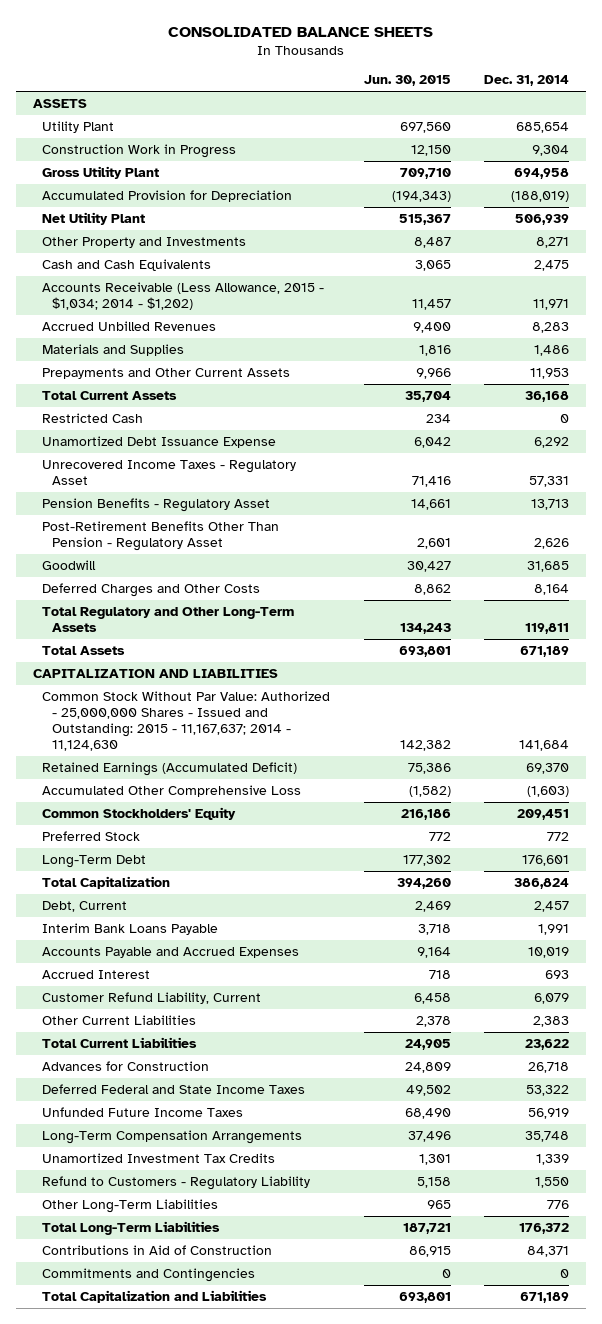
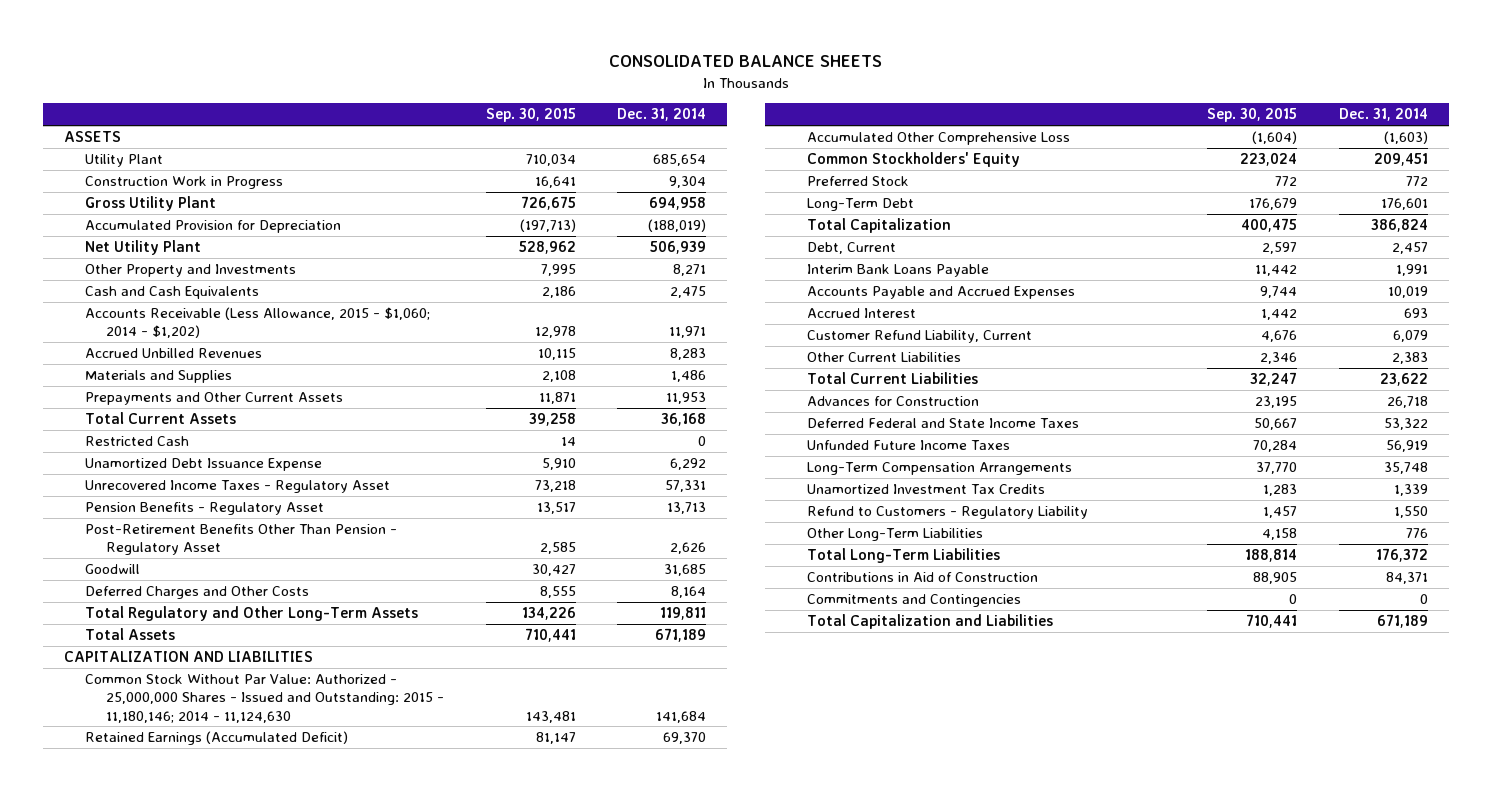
[363,75,451,87] Jun. 30, 2015 -> none
none -> [485,108,576,123] Sep. 30, 2015
[42,281,325,311] Accounts Receivable (Less Allowance, 2015 - $1,034; 2014 - $1,202) -> [85,307,431,339] Accounts Receivable (Less Allowance, 2015 - $1,060; 2014 - $1,202)
[42,690,331,752] Common Stock Without Par Value: Authorized - 25,000,000 Shares - Issued and Outstanding: 2015 - 11,167,637; 2014 - 11,124,630 -> [85,674,444,723] Common Stock Without Par Value: Authorized - 25,000,000 Shares - Issued and Outstanding: 2015 - 11,180,146; 2014 - 11,124,630

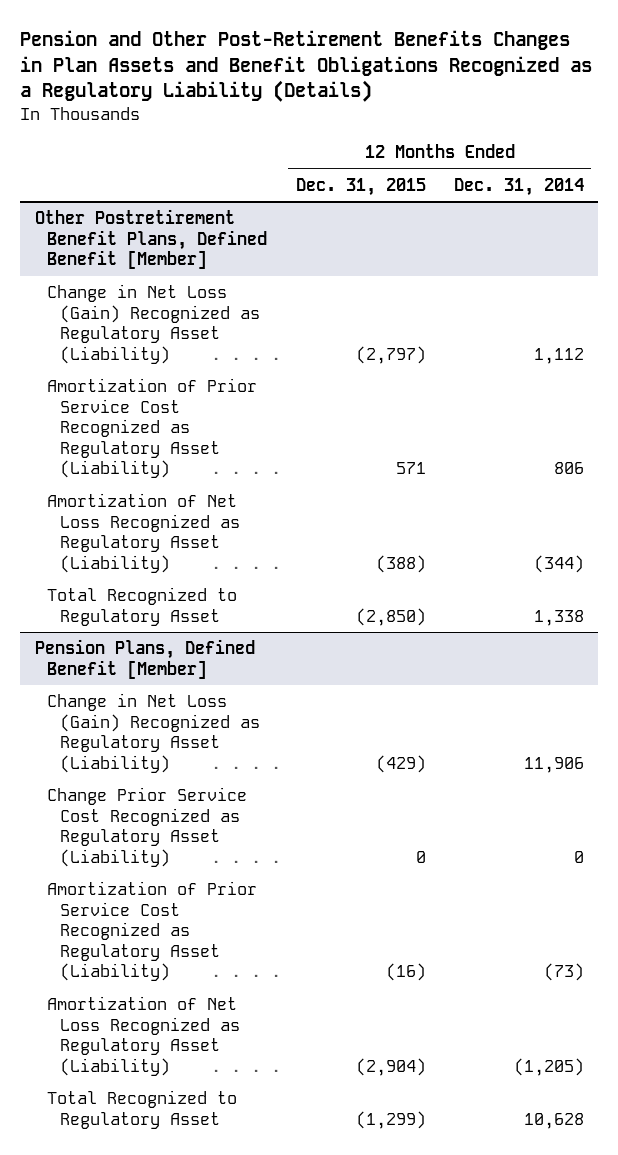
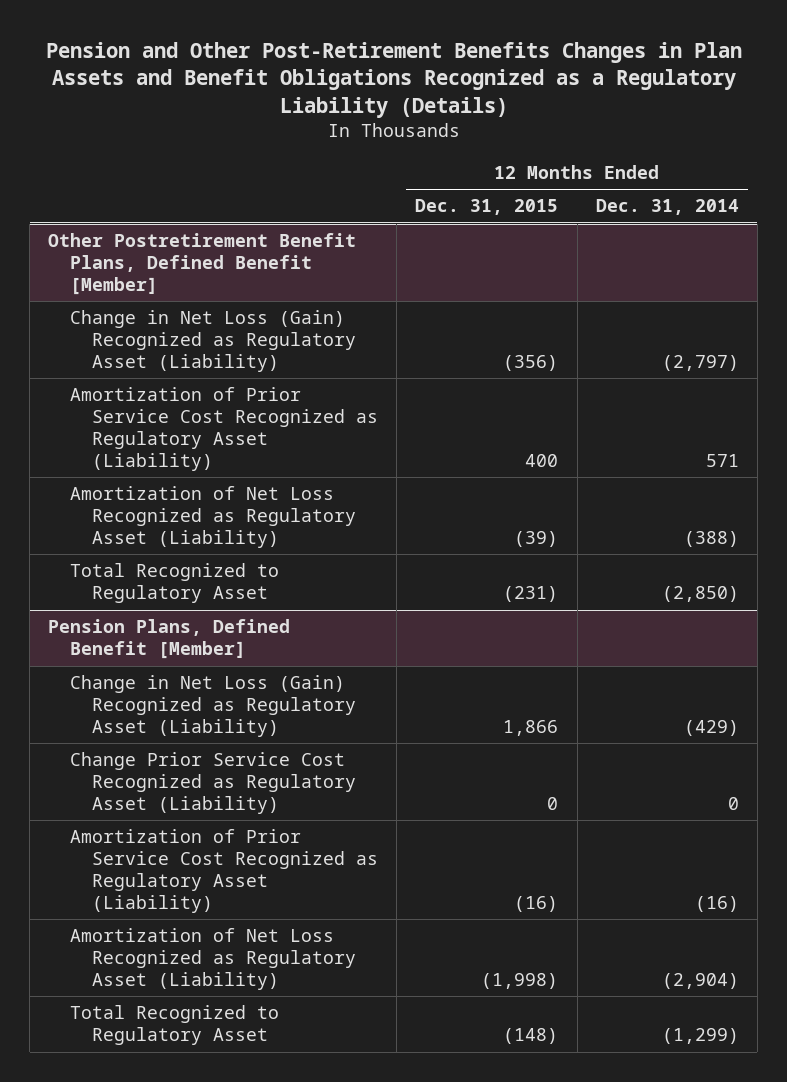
[355,345,426,364] (2,797) -> [503,354,559,371] (356)
[533,347,584,364] 1,112 -> [661,354,739,371] (2,797)
[395,462,426,475] 571 -> [525,453,559,467] 400
[553,462,584,475] 806 -> [705,453,739,467] 571
[375,554,426,573] (388) -> [514,530,559,547] (39)
[533,554,584,573] (344) -> [683,530,739,547] (388)
[355,607,426,626] (2,850) -> [503,586,559,603] (231)
[533,609,584,626] 1,338 -> [661,586,739,603] (2,850)
[375,754,426,773] (429) -> [503,719,559,736] 1,866
[523,756,584,773] 11,906 -> [683,719,739,736] (429)
[543,963,584,982] (73) -> [694,895,739,912] (16)
[355,1057,426,1076] (2,904) -> [481,972,559,989] (1,998)
[513,1057,584,1076] (1,205) -> [661,972,739,989] (2,904)
[355,1110,426,1129] (1,299) -> [503,1028,559,1045] (148)
[523,1112,584,1129] 10,628 -> [661,1028,739,1045] (1,299)

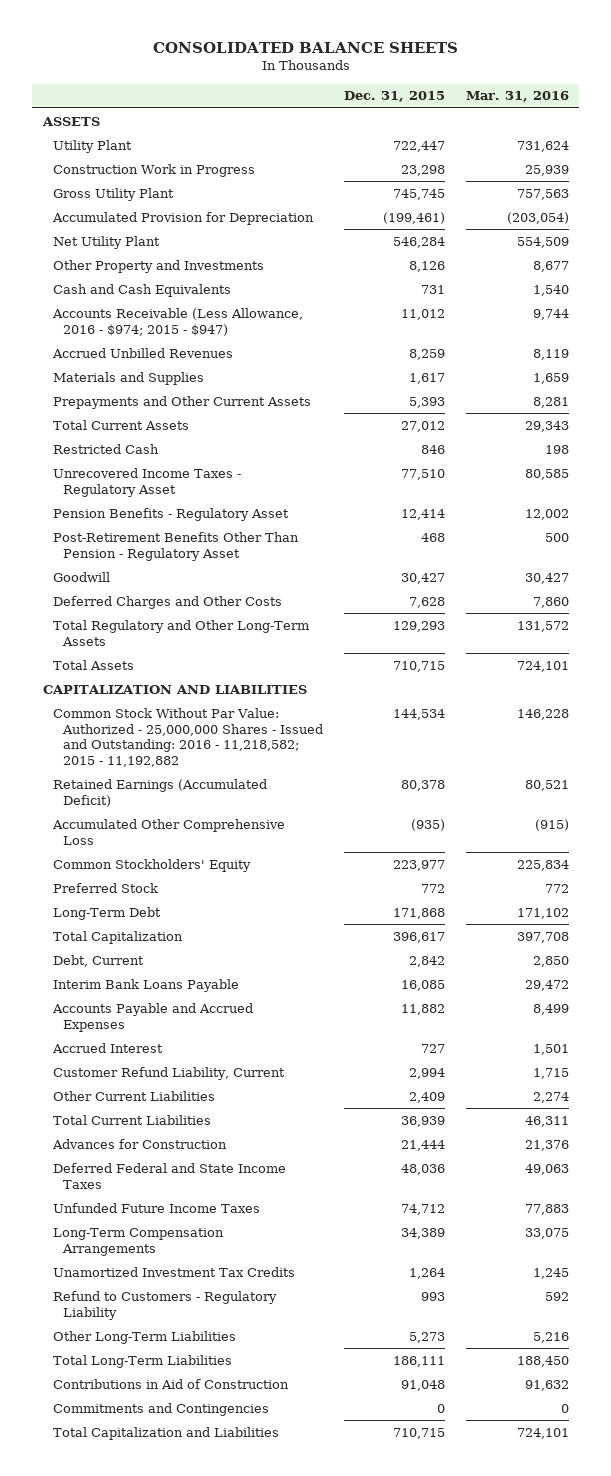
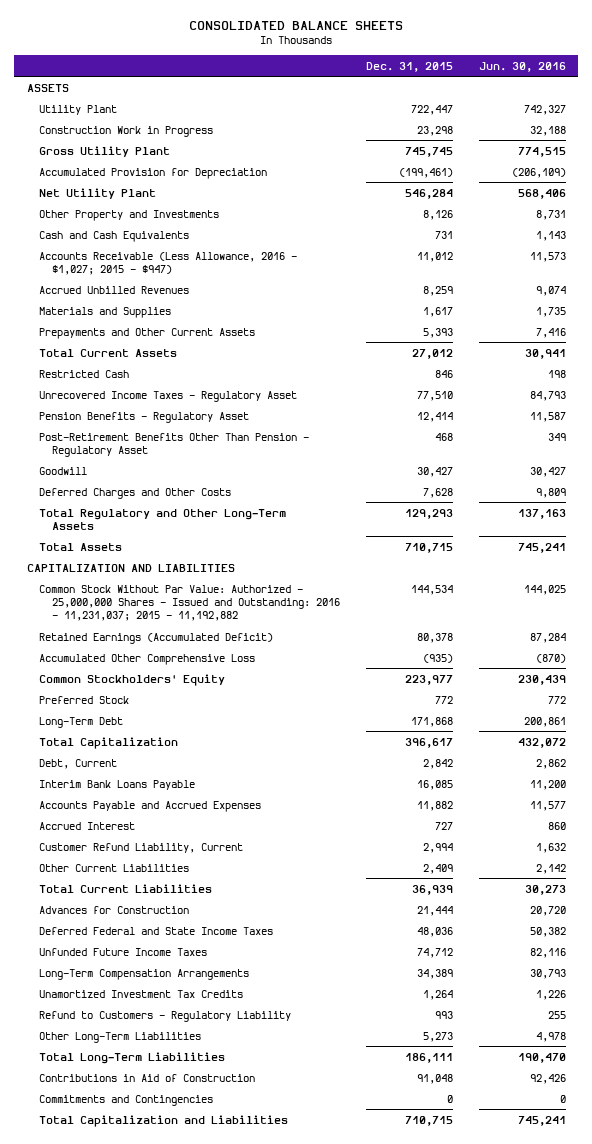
[465,91,569,103] Mar. 31, 2016 -> none
none -> [478,61,566,72] Jun. 30, 2016
[51,307,303,336] Accounts Receivable (Less Allowance, 2016 - $974; 2015 - $947) -> [39,251,298,275] Accounts Receivable (Less Allowance, 2016 - $1,027; 2015 - $947)
[52,707,324,767] Common Stock Without Par Value: Authorized - 25,000,000 Shares - Issued and Outstanding: 2016 - 11,218,582; 2015 - 11,192,882 -> [39,584,340,622] Common Stock Without Par Value: Authorized - 25,000,000 Shares - Issued and Outstanding: 2016 - 11,231,037; 2015 - 11,192,882

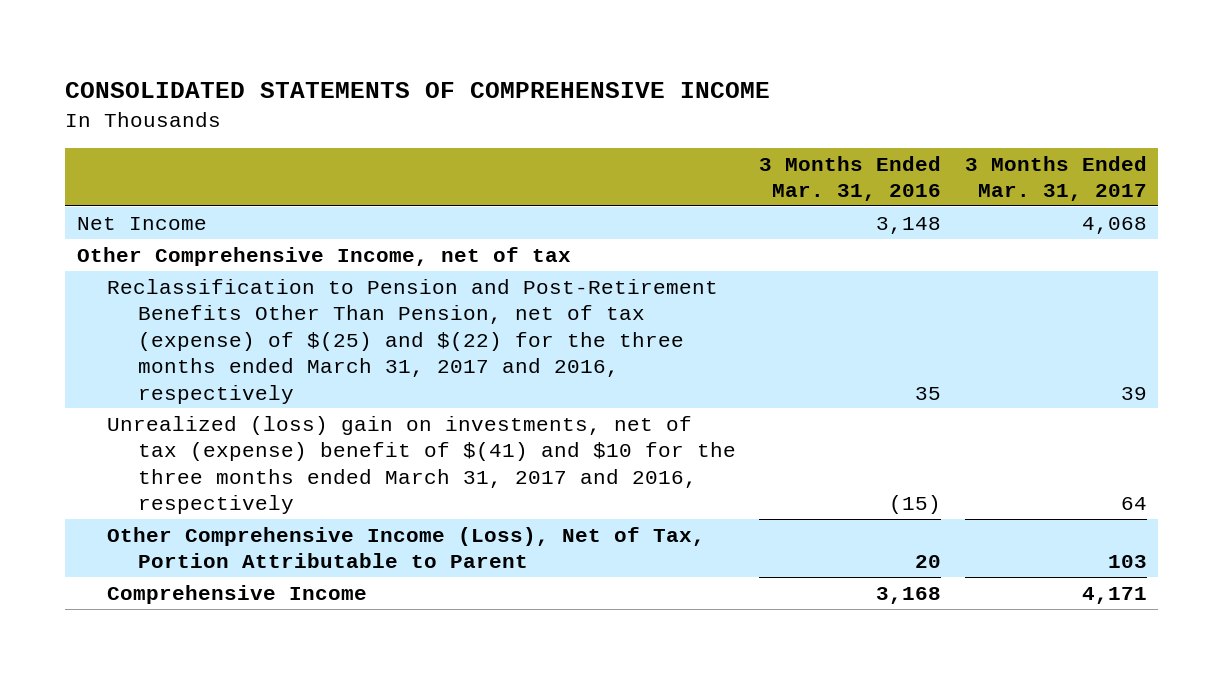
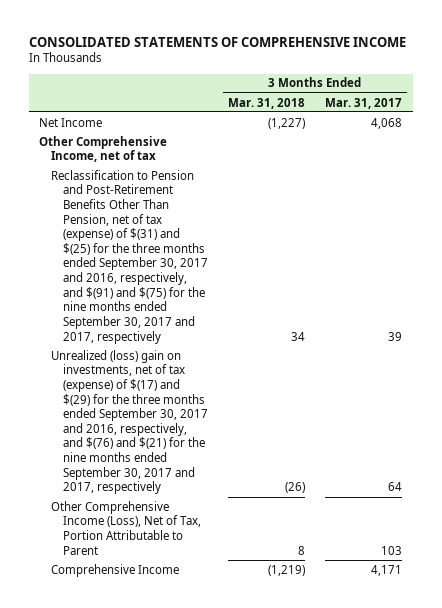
[759,155,942,202] 3 Months Ended Mar. 31, 2016 -> none
none -> [228,97,306,109] Mar. 31, 2018
[107,278,719,404] Reclassification to Pension and Post-Retirement Benefits Other Than Pension, net of tax (expense) of $(25) and $(22) for the three months ended March 31, 2017 and 2016, respectively -> [50,169,208,344] Reclassification to Pension and Post-Retirement Benefits Other Than Pension, net of tax (expense) of $(31) and $(25) for the three months ended September 30, 2017 and 2016, respectively, and $(91) and $(75) for the nine months ended September 30, 2017 and 2017, respectively
[107,415,737,515] Unrealized (loss) gain on investments, net of tax (expense) benefit of $(41) and $10 for the three months ended March 31, 2017 and 2016, respectively -> [50,349,208,495] Unrealized (loss) gain on investments, net of tax (expense) of $(17) and $(29) for the three months ended September 30, 2017 and 2016, respectively, and $(76) and $(21) for the nine months ended September 30, 2017 and 2017, respectively

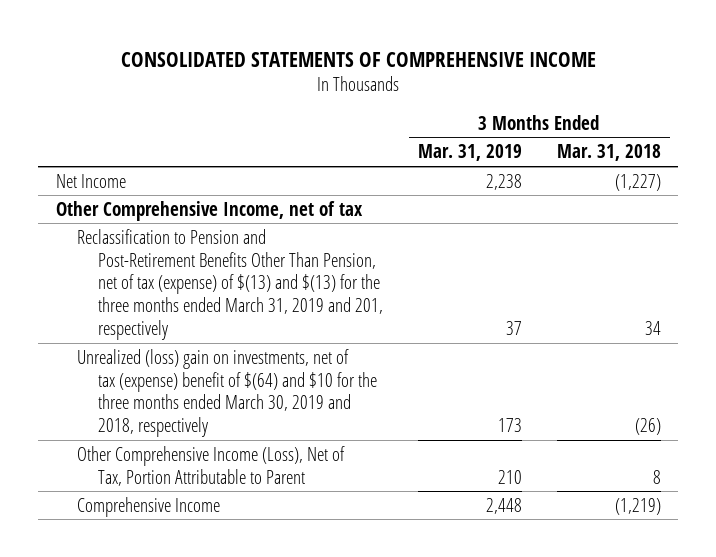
[325,97,403,109] Mar. 31, 2017 -> none
none -> [417,144,522,162] Mar. 31, 2019
[50,169,208,344] Reclassification to Pension and Post-Retirement Benefits Other Than Pension, net of tax (expense) of $(31) and $(25) for the three months ended September 30, 2017 and 2016, respectively, and $(91) and $(75) for the nine months ended September 30, 2017 and 2017, respectively -> [76,228,383,341] Reclassification to Pension and Post-Retirement Benefits Other Than Pension, net of tax (expense) of $(13) and $(13) for the three months ended March 31, 2019 and 201, respectively
[50,349,208,495] Unrealized (loss) gain on investments, net of tax (expense) of $(17) and $(29) for the three months ended September 30, 2017 and 2016, respectively, and $(76) and $(21) for the nine months ended September 30, 2017 and 2017, respectively -> [76,348,377,438] Unrealized (loss) gain on investments, net of tax (expense) benefit of $(64) and $10 for the three months ended March 30, 2019 and 2018, respectively

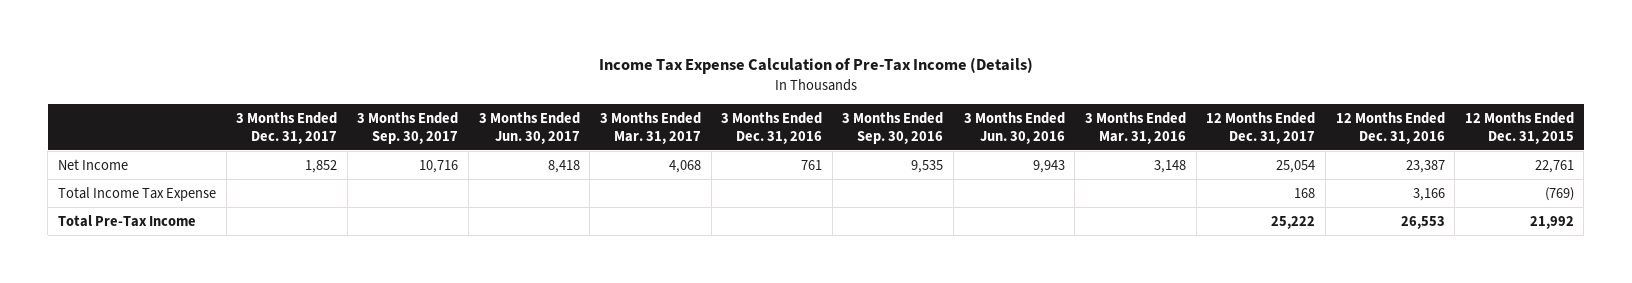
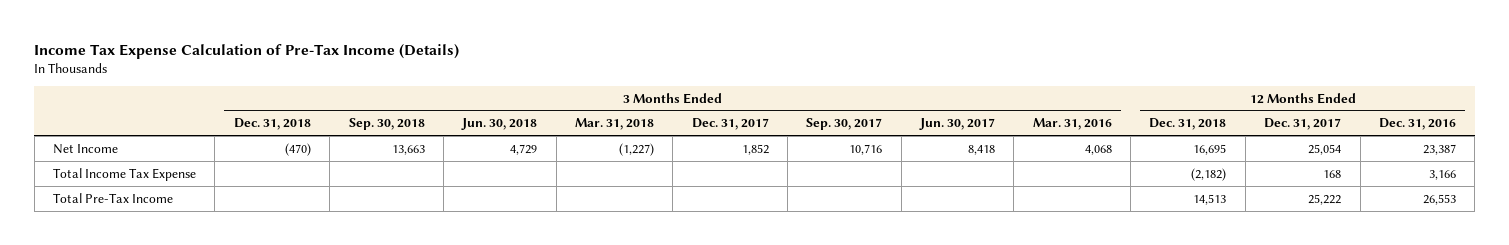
[599,111,701,144] 3 Months Ended Mar. 31, 2017 -> none
[721,111,823,144] 3 Months Ended Dec. 31, 2016 -> none
[842,111,944,144] 3 Months Ended Sep. 30, 2016 -> none
[963,111,1065,144] 3 Months Ended Jun. 30, 2016 -> none
[1464,111,1574,144] 12 Months Ended Dec. 31, 2015 -> none
none -> [233,118,311,131] Dec. 31, 2018
none -> [348,118,425,131] Sep. 30, 2018
none -> [461,118,538,131] Jun. 30, 2018
none -> [574,118,654,131] Mar. 31, 2018
none -> [1149,118,1227,131] Dec. 31, 2018
[1153,159,1186,173] 3,148 -> [1084,144,1112,155] 4,068

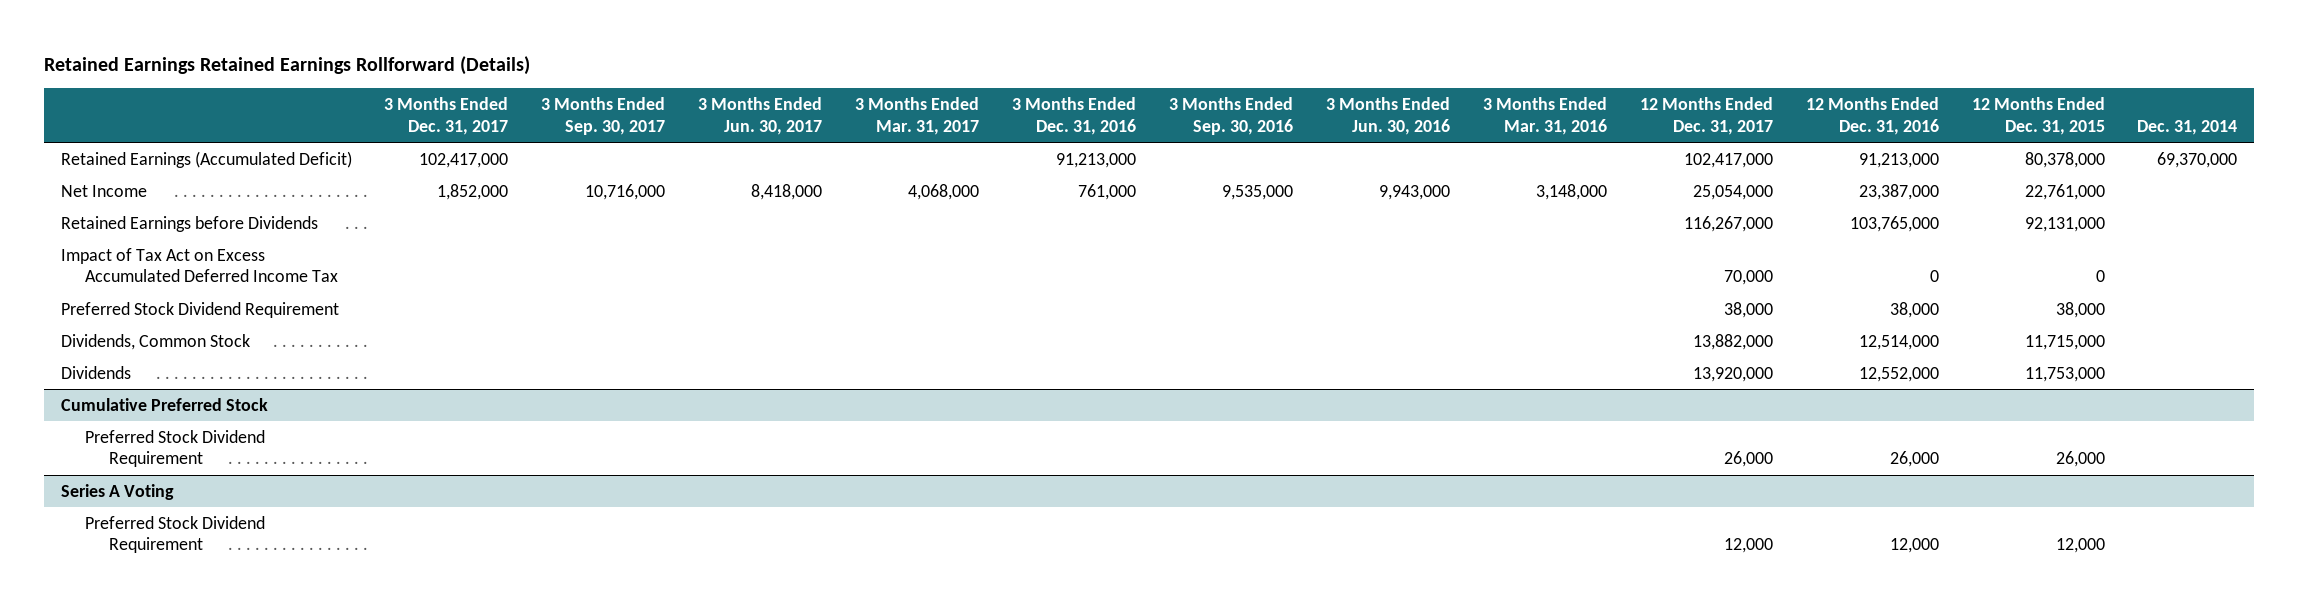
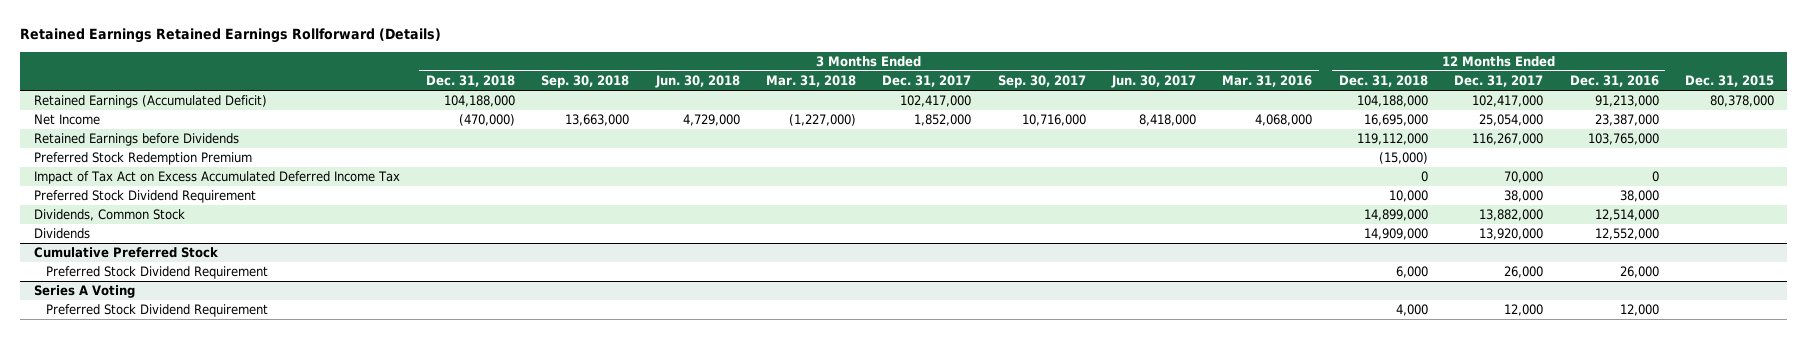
[855,97,980,135] 3 Months Ended Mar. 31, 2017 -> none
[1012,97,1137,135] 3 Months Ended Dec. 31, 2016 -> none
[1168,97,1293,135] 3 Months Ended Sep. 30, 2016 -> none
[1325,97,1450,135] 3 Months Ended Jun. 30, 2016 -> none
[1971,97,2105,135] 12 Months Ended Dec. 31, 2015 -> none
[2137,119,2238,135] Dec. 31, 2014 -> none
none -> [425,74,515,87] Dec. 31, 2018
none -> [541,74,630,88] Sep. 30, 2018
none -> [654,74,740,88] Jun. 30, 2018
none -> [765,74,856,87] Mar. 31, 2018
none -> [1338,74,1428,87] Dec. 31, 2018
none -> [1684,74,1774,87] Dec. 31, 2015
[1535,183,1607,200] 3,148,000 -> [1255,114,1313,127] 4,068,000
none -> [33,152,252,166] Preferred Stock Redemption Premium

